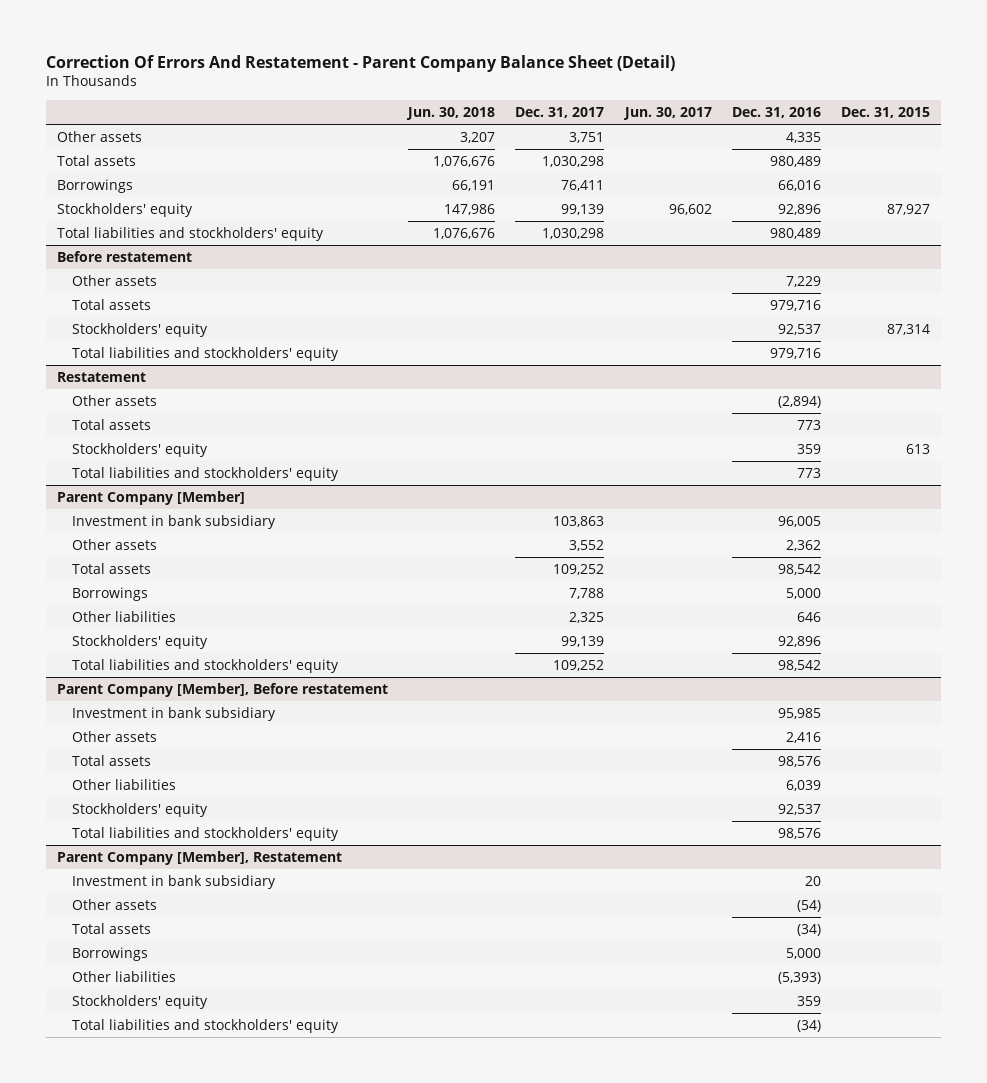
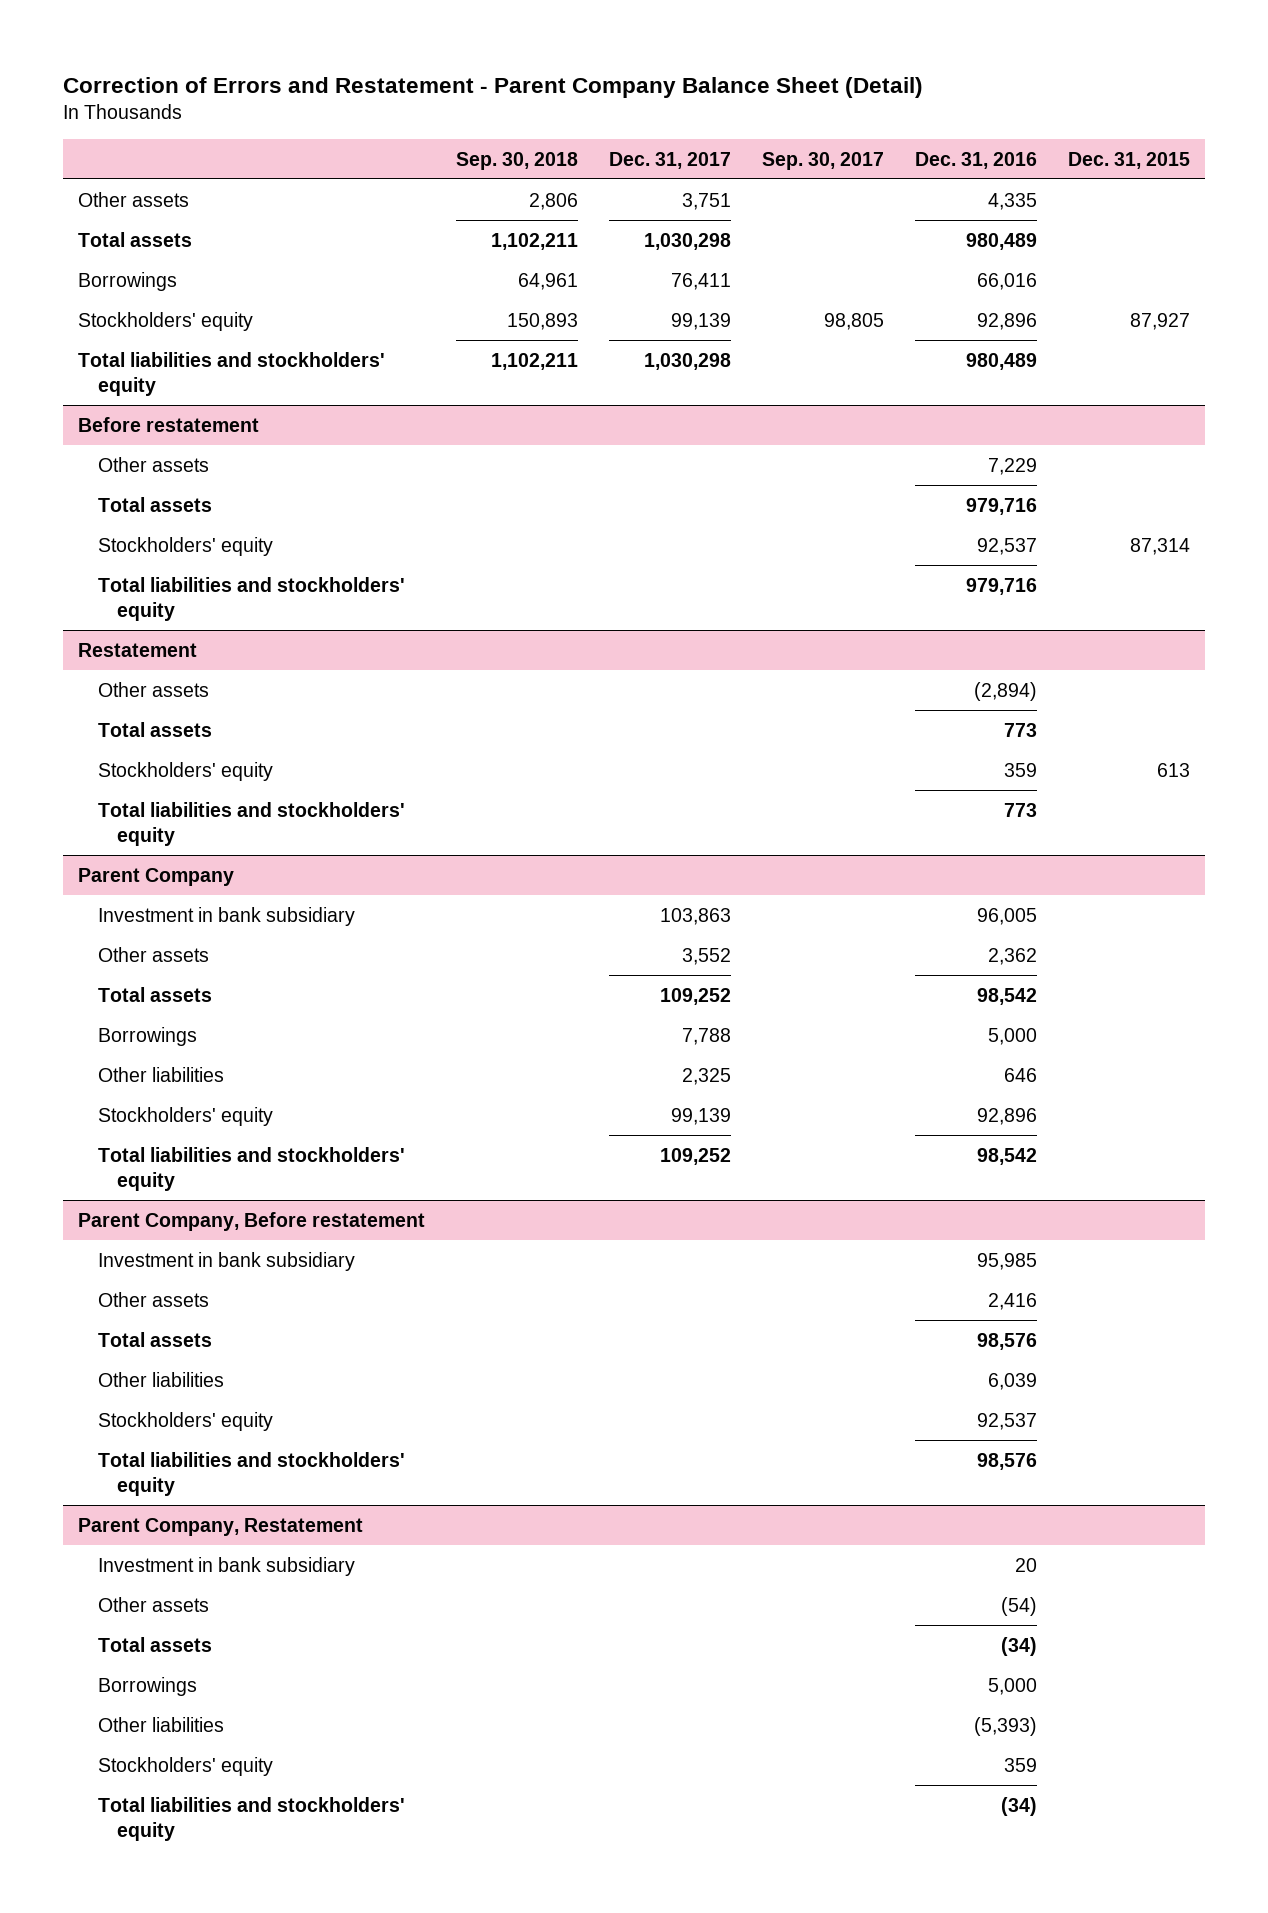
[46,54,676,72] Correction Of Errors And Restatement - Parent Company Balance Sheet (Detail) -> [62,76,923,98] Correction of Errors and Restatement - Parent Company Balance Sheet (Detail)
[405,107,495,121] Jun. 30, 2018 -> none
[622,107,712,121] Jun. 30, 2017 -> none
none -> [456,151,579,170] Sep. 30, 2018
none -> [761,151,884,170] Sep. 30, 2017
[56,491,245,506] Parent Company [Member] -> [78,867,235,886] Parent Company
[56,683,388,698] Parent Company [Member], Before restatement -> [78,1211,426,1231] Parent Company, Before restatement
[56,851,342,866] Parent Company [Member], Restatement -> [78,1517,364,1536] Parent Company, Restatement

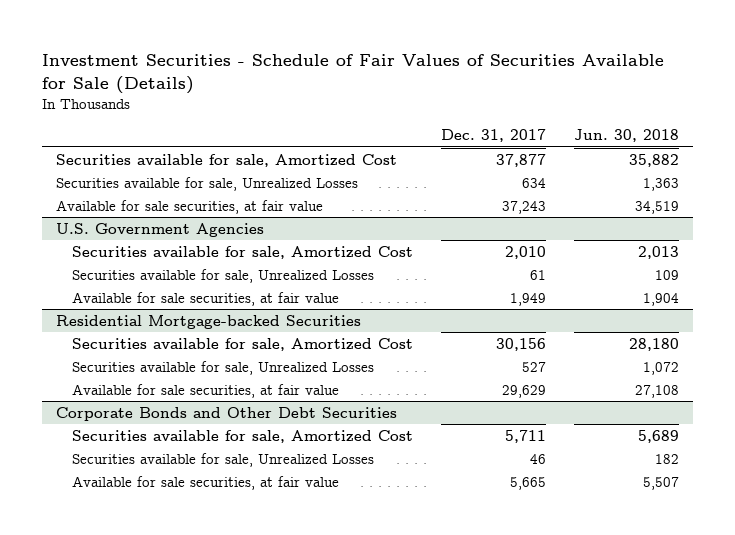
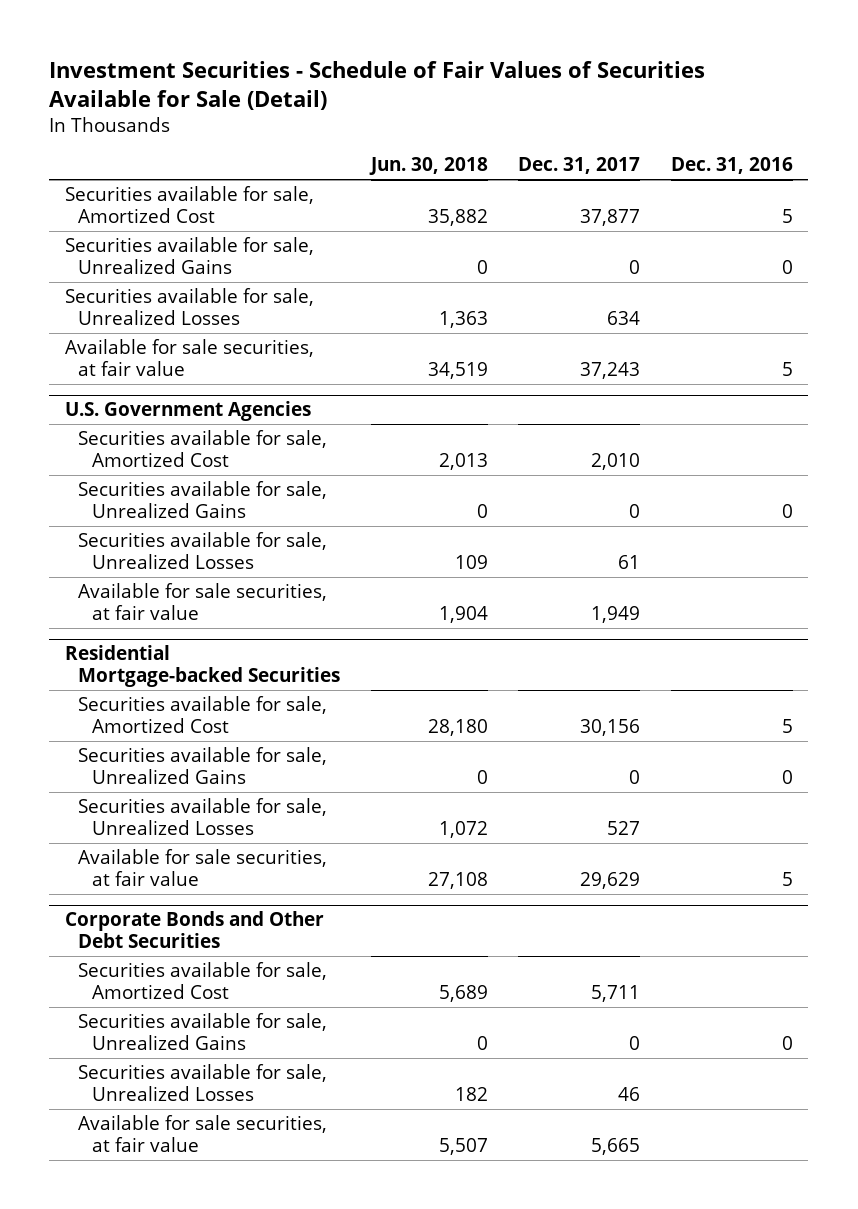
[42,53,665,94] Investment Securities - Schedule of Fair Values of Securities Available for Sale (Details) -> [49,61,706,110] Investment Securities - Schedule of Fair Values of Securities Available for Sale (Detail)
none -> [671,157,794,175] Dec. 31, 2016
none -> [64,236,314,274] Securities available for sale, Unrealized Gains
none -> [78,480,328,518] Securities available for sale, Unrealized Gains
none -> [78,746,328,784] Securities available for sale, Unrealized Gains
none -> [78,1012,328,1050] Securities available for sale, Unrealized Gains

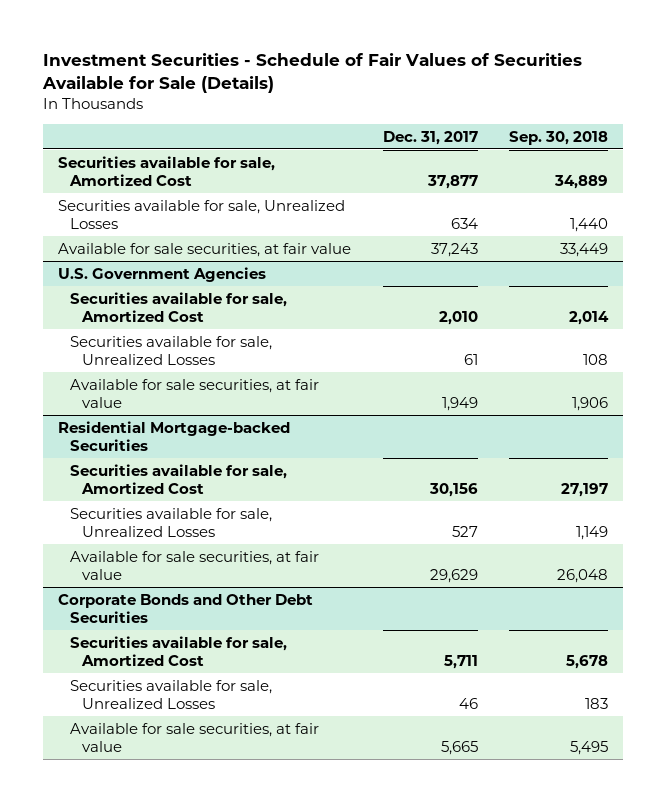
[49,61,706,110] Investment Securities - Schedule of Fair Values of Securities Available for Sale (Detail) -> [41,52,582,93] Investment Securities - Schedule of Fair Values of Securities Available for Sale (Details)
[368,157,488,176] Jun. 30, 2018 -> none
[671,157,794,175] Dec. 31, 2016 -> none
none -> [508,130,608,145] Sep. 30, 2018
[64,236,314,274] Securities available for sale, Unrealized Gains -> none
[78,480,328,518] Securities available for sale, Unrealized Gains -> none
[78,746,328,784] Securities available for sale, Unrealized Gains -> none
[78,1012,328,1050] Securities available for sale, Unrealized Gains -> none

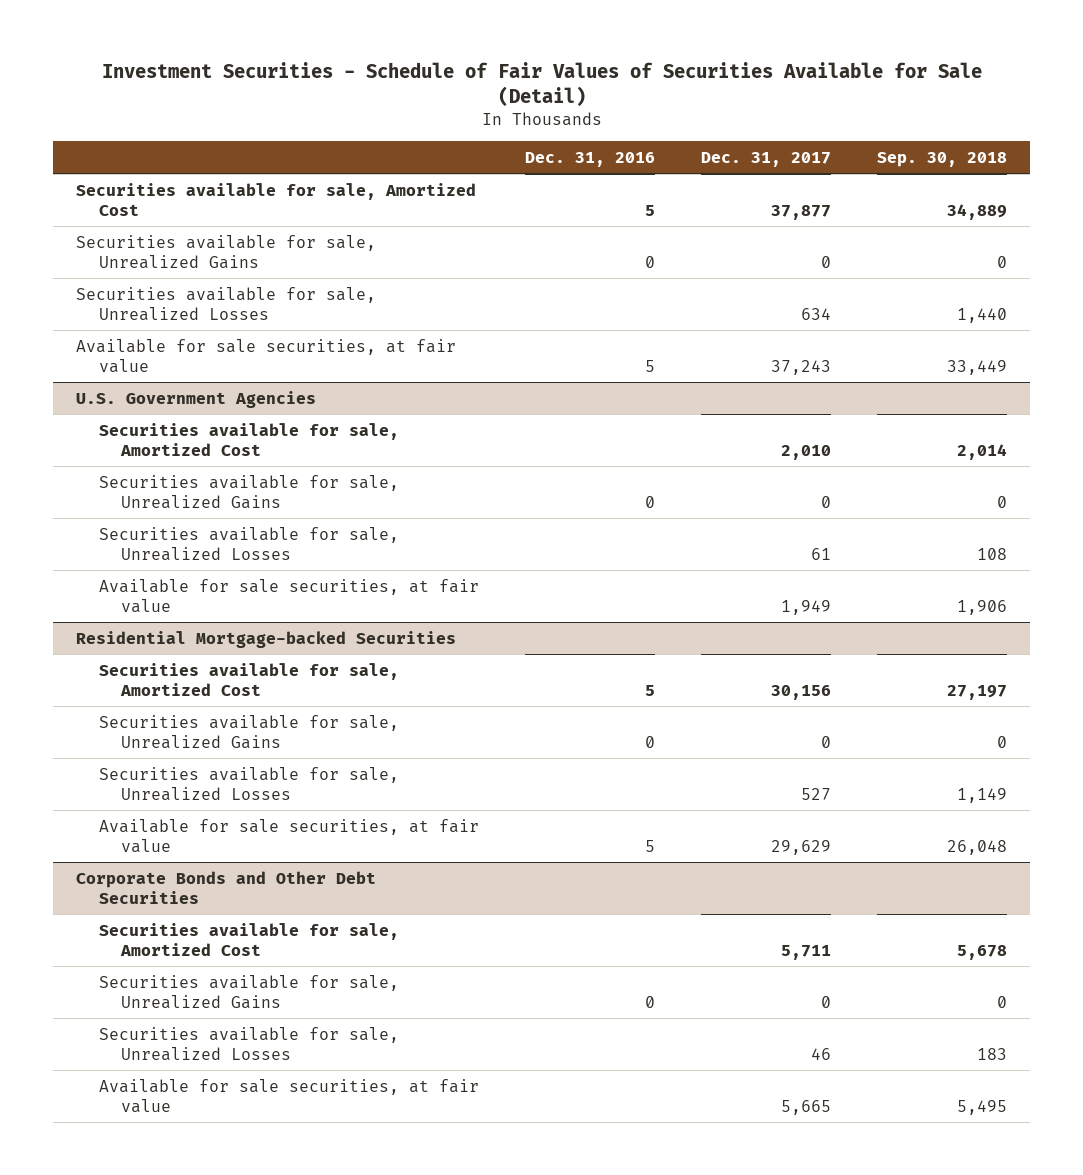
[41,52,582,93] Investment Securities - Schedule of Fair Values of Securities Available for Sale (Details) -> [101,62,982,107] Investment Securities - Schedule of Fair Values of Securities Available for Sale (Detail)
none -> [524,152,655,168] Dec. 31, 2016
none -> [76,234,377,269] Securities available for sale, Unrealized Gains
none -> [98,474,399,509] Securities available for sale, Unrealized Gains
none -> [98,714,399,749] Securities available for sale, Unrealized Gains
none -> [98,974,399,1009] Securities available for sale, Unrealized Gains

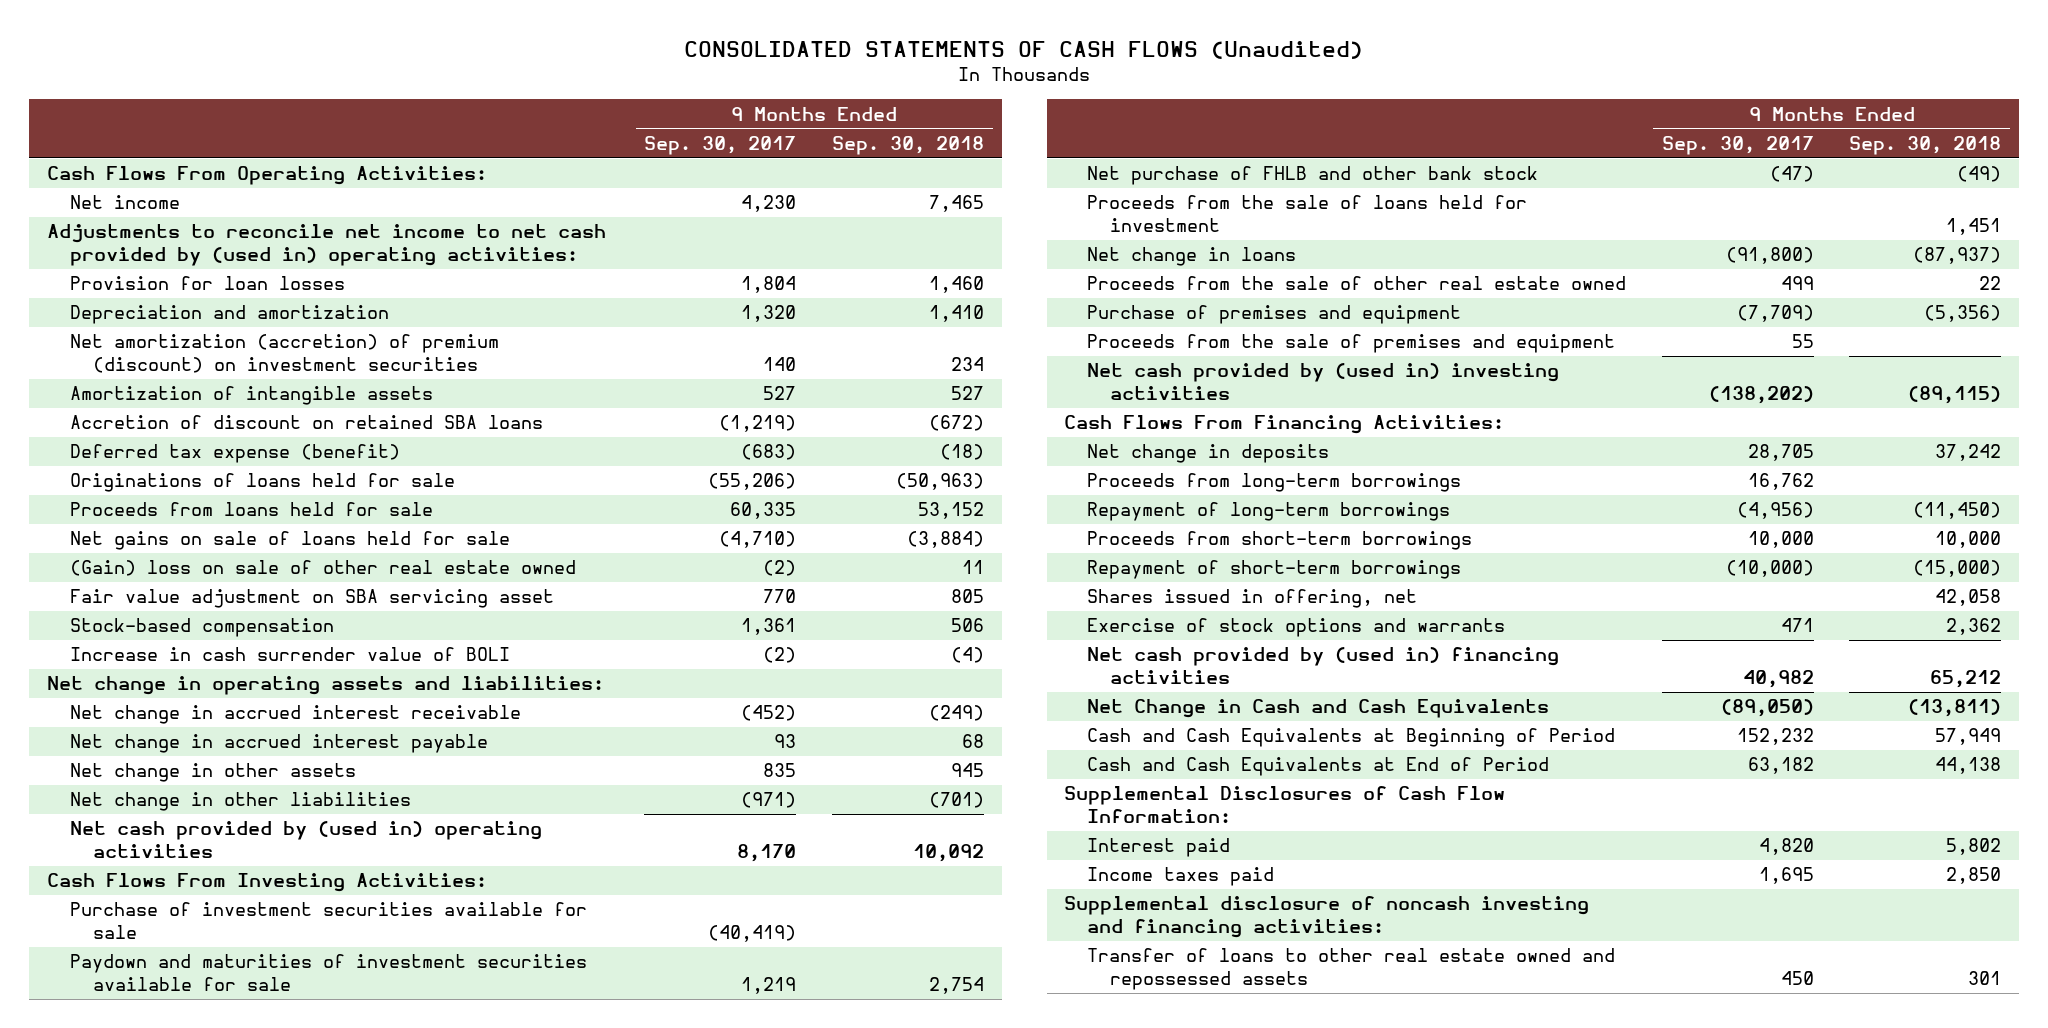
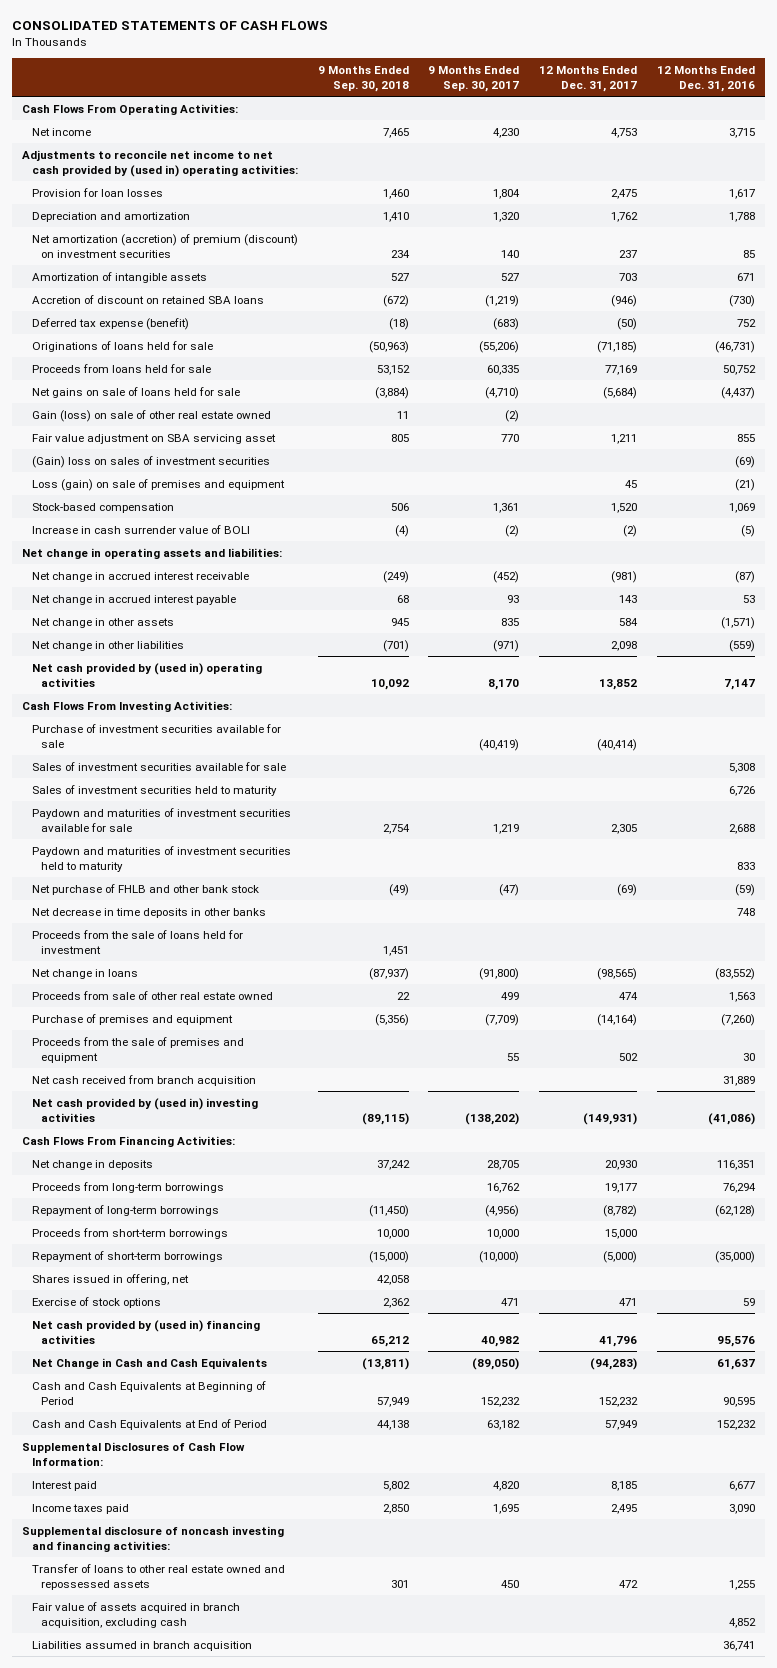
[684,41,1364,60] CONSOLIDATED STATEMENTS OF CASH FLOWS (Unaudited) -> [12,21,329,31] CONSOLIDATED STATEMENTS OF CASH FLOWS
none -> [539,65,638,92] 12 Months Ended Dec. 31, 2017
none -> [656,65,755,92] 12 Months Ended Dec. 31, 2016
[70,560,577,577] (Gain) loss on sale of other real estate owned -> [31,409,271,422] Gain (loss) on sale of other real estate owned
none -> [31,455,270,468] (Gain) loss on sales of investment securities
none -> [31,478,285,491] Loss (gain) on sale of premises and equipment
none -> [31,761,286,771] Sales of investment securities available for sale
none -> [31,784,277,796] Sales of investment securities held to maturity
none -> [31,845,291,872] Paydown and maturities of investment securities held to maturity
none -> [31,907,266,918] Net decrease in time deposits in other banks
[1087,276,1627,291] Proceeds from the sale of other real estate owned -> [31,990,273,1000] Proceeds from sale of other real estate owned
none -> [31,1074,256,1086] Net cash received from branch acquisition
[1087,618,1506,638] Exercise of stock options and warrants -> [31,1296,161,1308] Exercise of stock options
none -> [31,1601,240,1628] Fair value of assets acquired in branch acquisition, excluding cash
none -> [31,1640,252,1651] Liabilities assumed in branch acquisition

